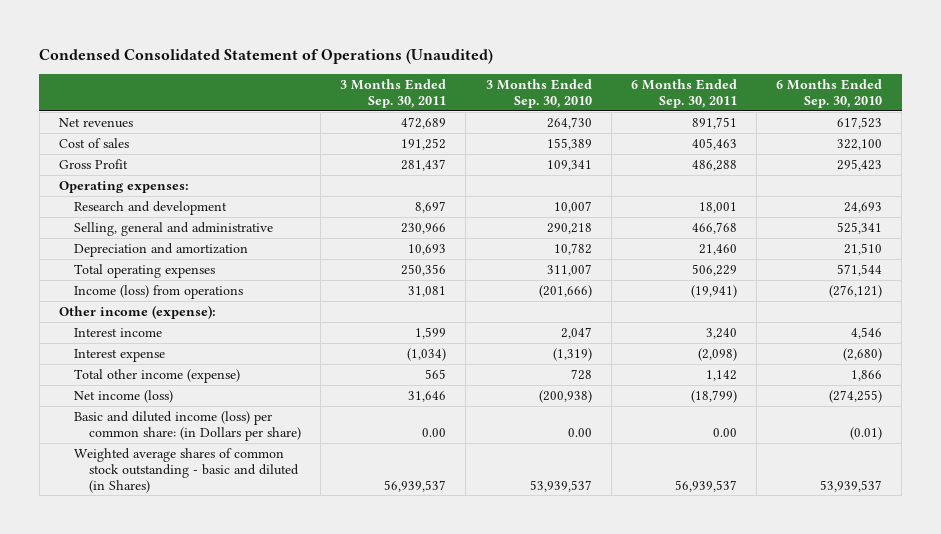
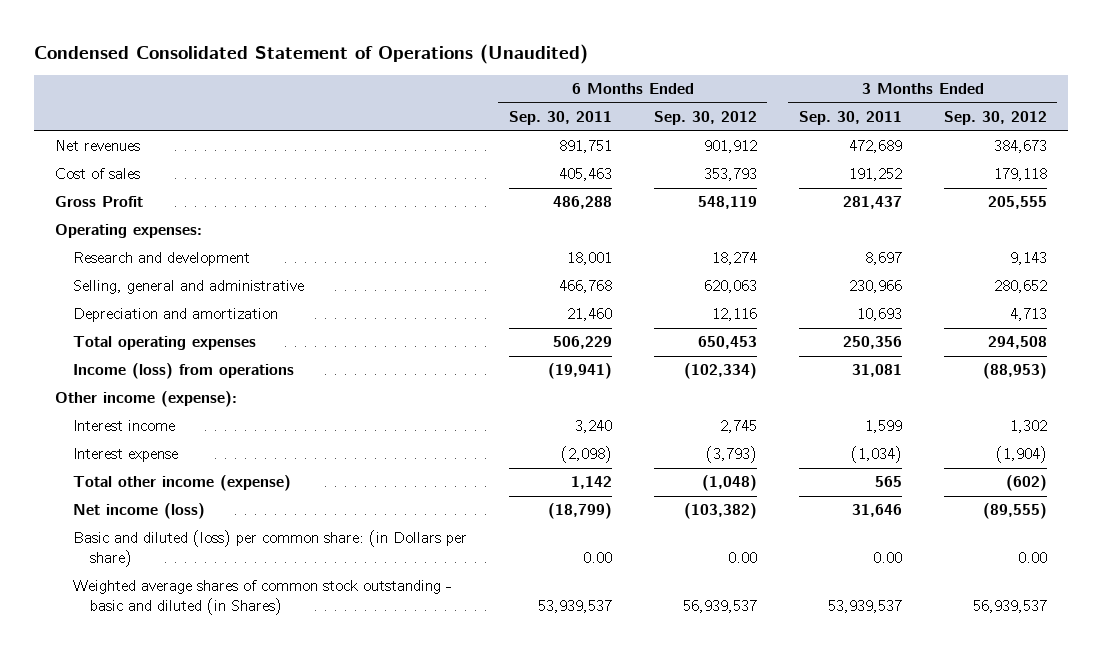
[485,79,592,108] 3 Months Ended Sep. 30, 2010 -> none
[776,79,883,108] 6 Months Ended Sep. 30, 2010 -> none
none -> [653,111,757,126] Sep. 30, 2012
none -> [943,111,1047,126] Sep. 30, 2012
[73,410,302,441] Basic and diluted income (loss) per common share: (in Dollars per share) -> [72,530,467,568] Basic and diluted (loss) per common share: (in Dollars per share)
[384,479,447,492] 56,939,537 -> [827,600,902,614] 53,939,537
[674,479,737,492] 56,939,537 -> [537,600,612,614] 53,939,537

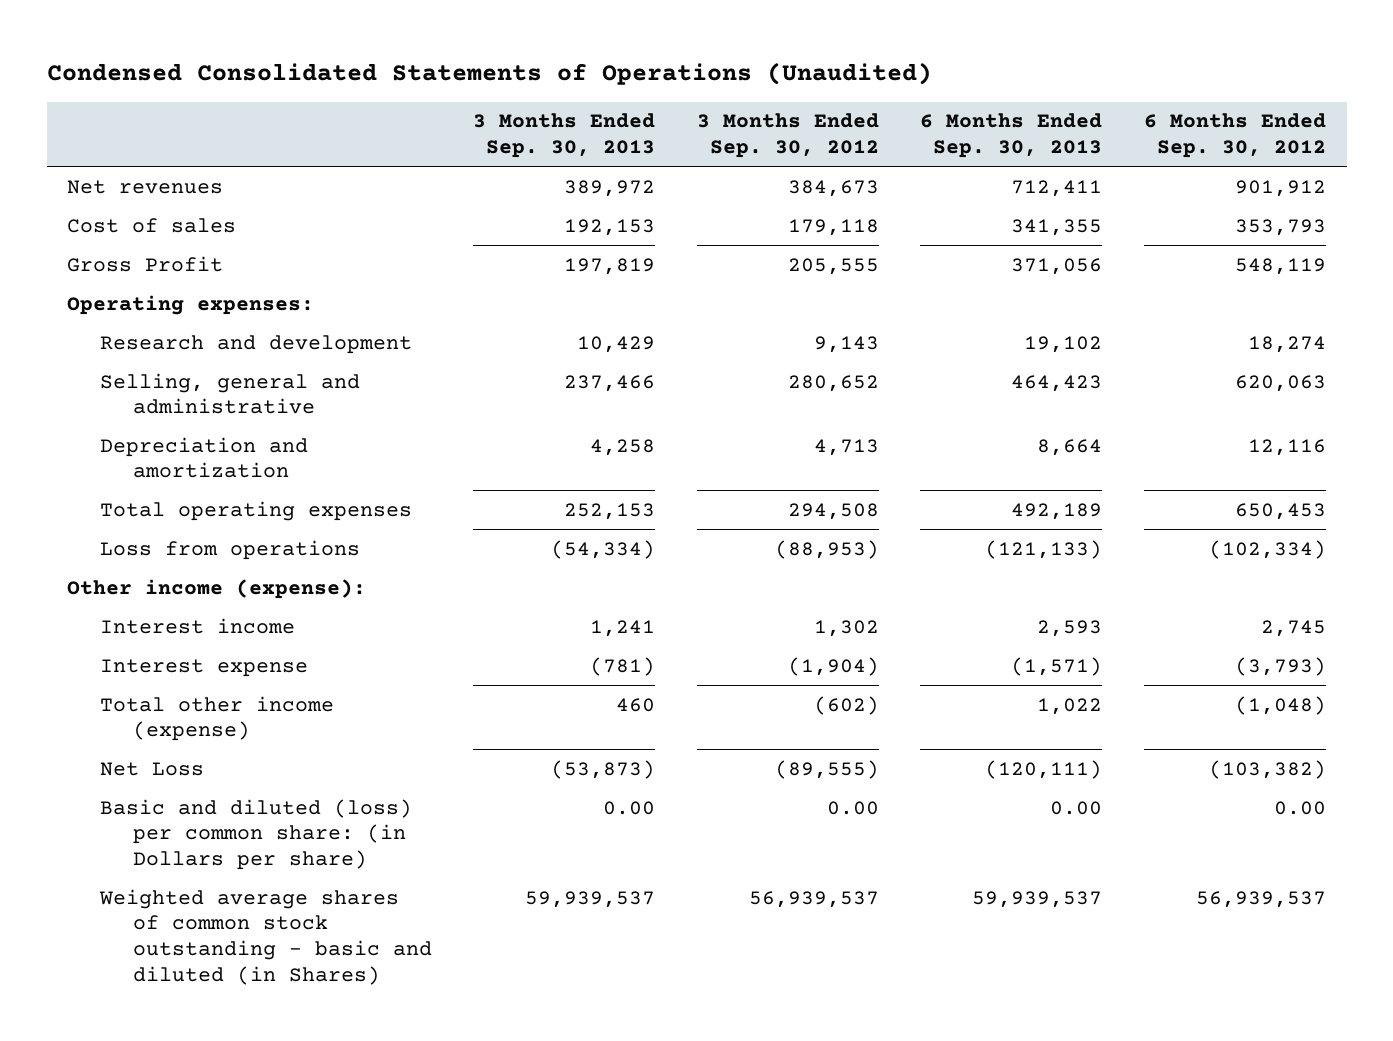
[34,43,589,64] Condensed Consolidated Statement of Operations (Unaudited) -> [46,62,932,86] Condensed Consolidated Statements of Operations (Unaudited)
[508,111,612,126] Sep. 30, 2011 -> none
[798,111,902,126] Sep. 30, 2011 -> none
none -> [473,113,656,159] 3 Months Ended Sep. 30, 2013
none -> [920,113,1103,159] 6 Months Ended Sep. 30, 2013
[72,363,294,380] Income (loss) from operations -> [100,539,361,560] Loss from operations
[72,503,205,520] Net income (loss) -> [100,761,205,776] Net Loss

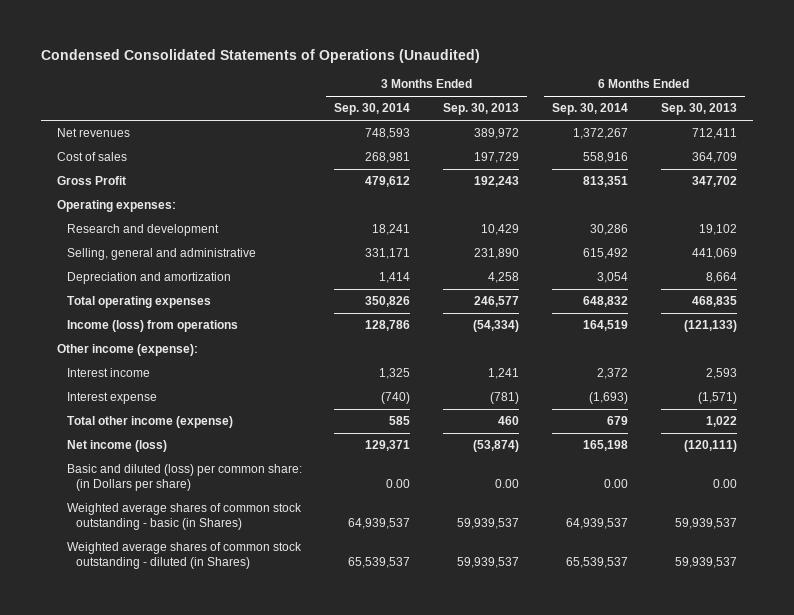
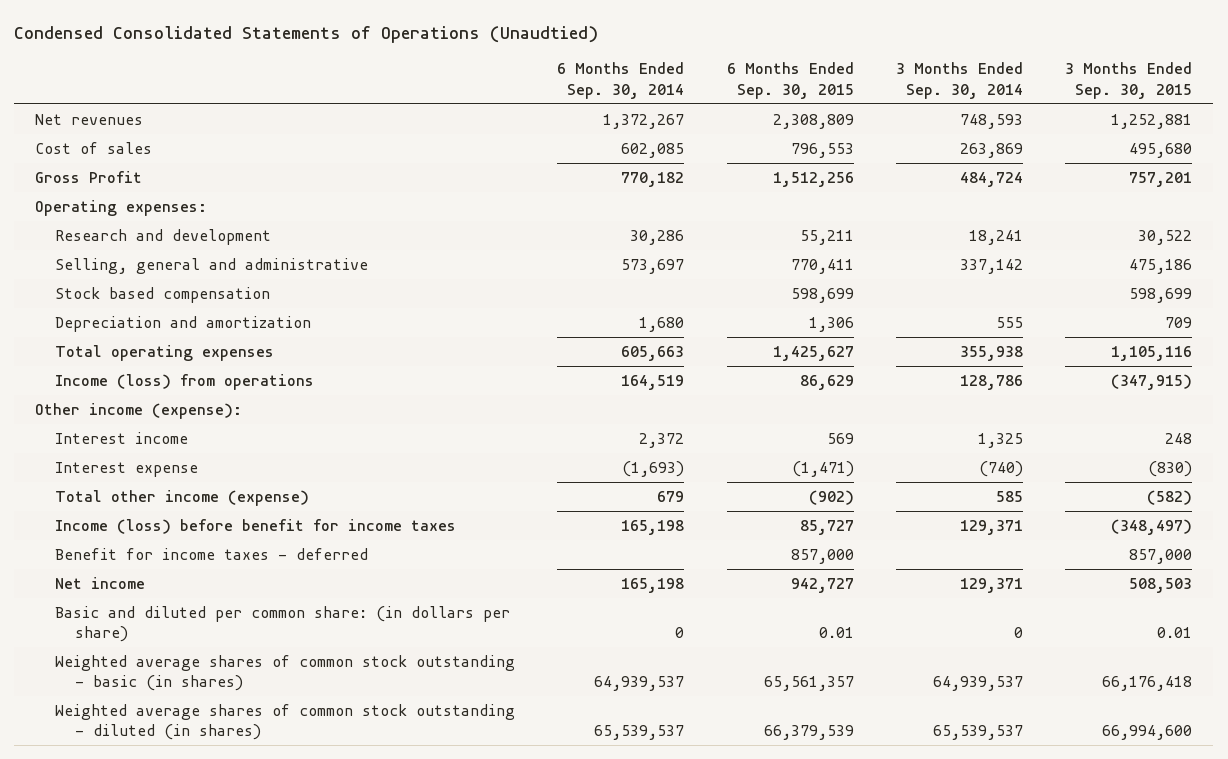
[40,48,480,63] Condensed Consolidated Statements of Operations (Unaudited) -> [14,25,599,43] Condensed Consolidated Statements of Operations (Unaudtied)
[443,103,520,116] Sep. 30, 2013 -> none
[660,103,737,116] Sep. 30, 2013 -> none
none -> [726,62,854,99] 6 Months Ended Sep. 30, 2015
none -> [1065,62,1193,99] 3 Months Ended Sep. 30, 2015
[365,152,411,164] 268,981 -> [959,142,1023,158] 263,869
[582,152,628,164] 558,916 -> [621,142,685,158] 602,085
[365,176,411,188] 479,612 -> [959,171,1023,187] 484,724
[582,176,628,188] 813,351 -> [621,171,685,187] 770,182
[365,248,411,260] 331,171 -> [959,258,1023,274] 337,142
[582,248,628,260] 615,492 -> [621,258,685,274] 573,697
none -> [54,286,270,303] Stock based compensation
[379,272,411,284] 1,414 -> [995,316,1023,328] 555
[596,272,628,284] 3,054 -> [639,316,685,332] 1,680
[365,296,411,308] 350,826 -> [959,345,1023,361] 355,938
[582,296,628,308] 648,832 -> [621,345,685,361] 605,663
none -> [54,518,456,534] Income (loss) before benefit for income taxes
none -> [54,547,368,560] Benefit for income taxes - deferred
[66,440,167,453] Net income (loss) -> [54,576,145,589] Net income
[66,464,302,491] Basic and diluted (loss) per common share: (in Dollars per share) -> [54,605,510,643] Basic and diluted per common share: (in dollars per share)
[386,478,411,488] 0.00 -> [1013,627,1023,639] 0
[603,478,628,488] 0.00 -> [675,627,685,639] 0
[66,503,302,530] Weighted average shares of common stock outstanding - basic (in Shares) -> [54,654,515,692] Weighted average shares of common stock outstanding - basic (in shares)
[66,542,302,569] Weighted average shares of common stock outstanding - diluted (in Shares) -> [54,703,515,741] Weighted average shares of common stock outstanding - diluted (in shares)

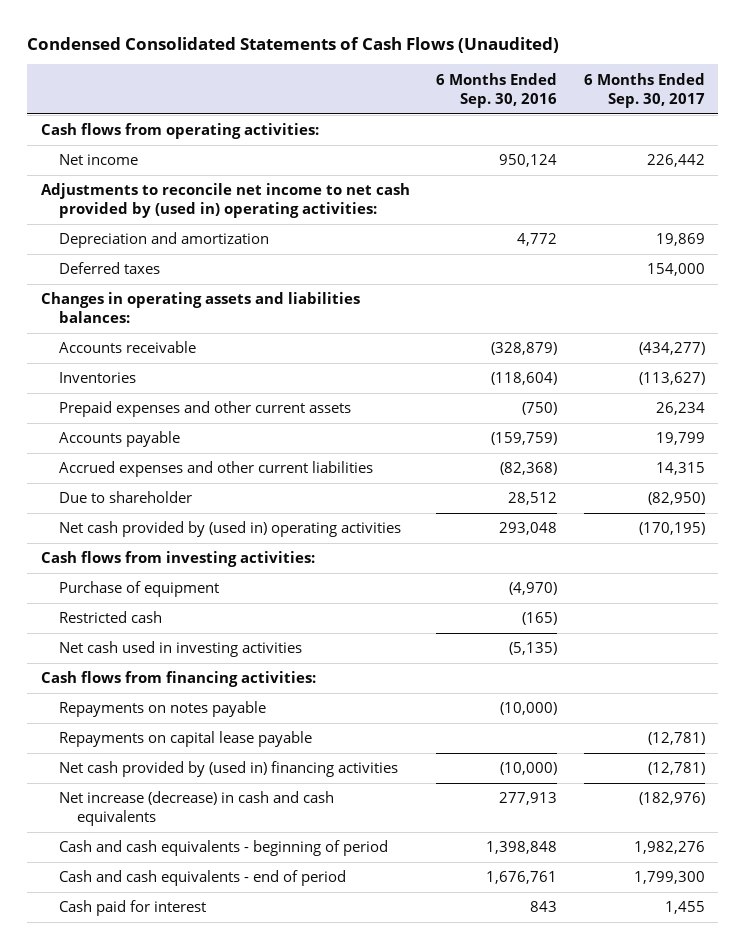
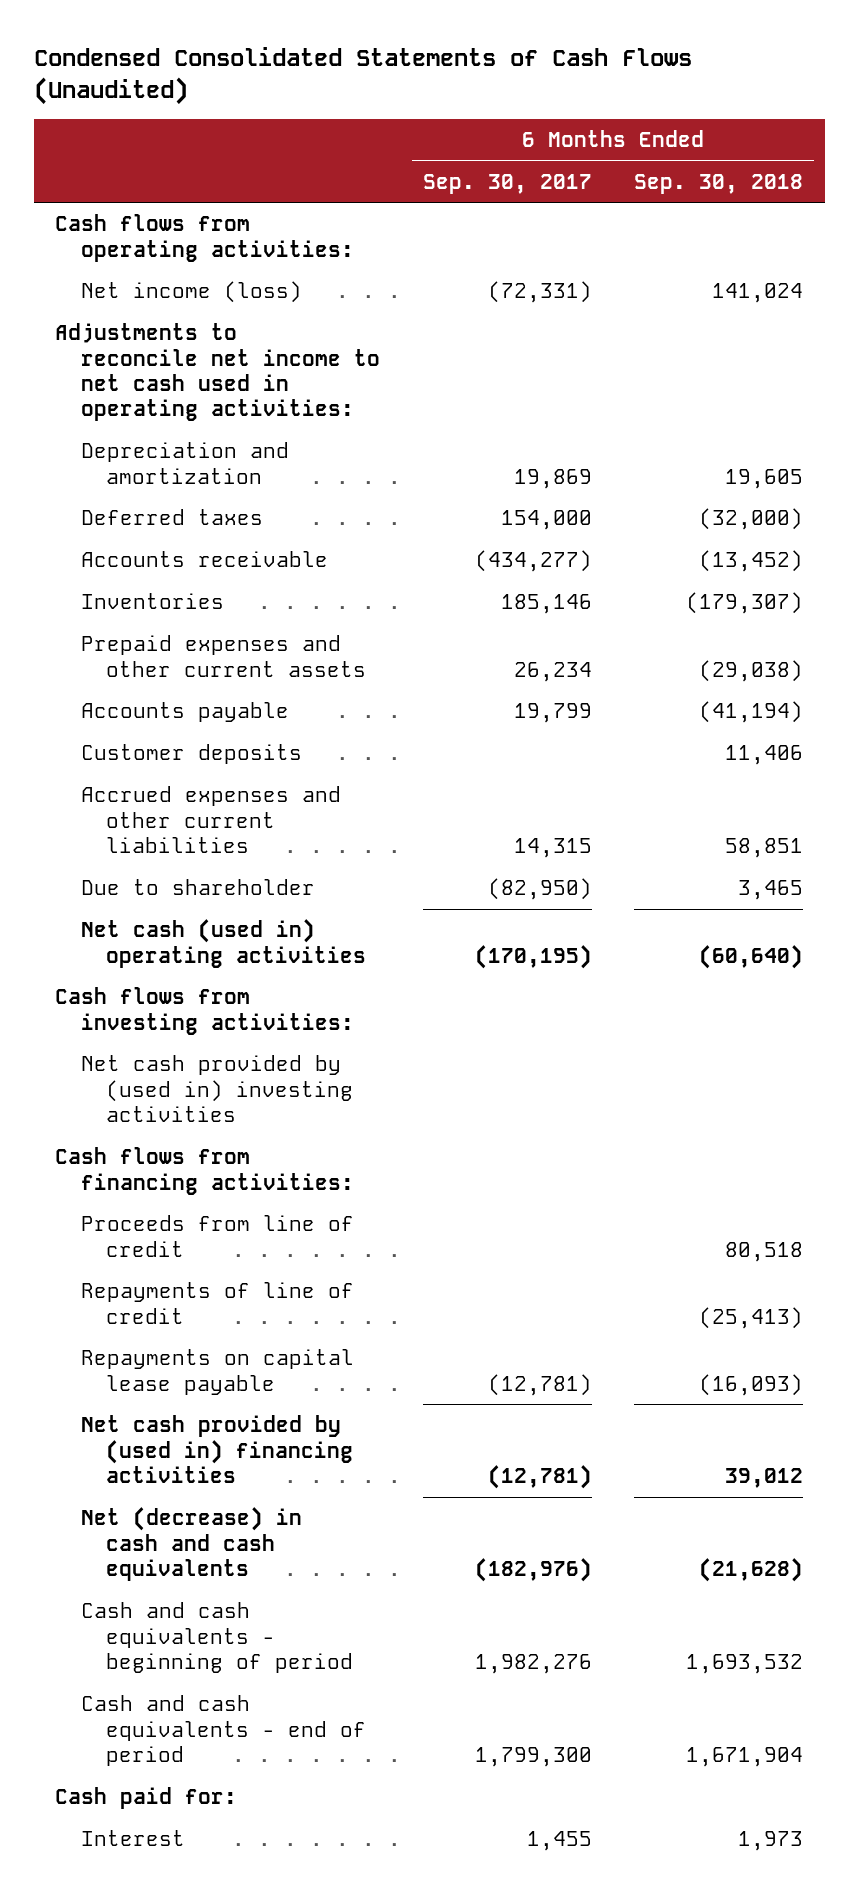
[436,72,558,108] 6 Months Ended Sep. 30, 2016 -> none
none -> [634,173,804,194] Sep. 30, 2018
[58,154,138,166] Net income -> [80,281,302,304] Net income (loss)
[647,154,706,168] 226,442 -> [487,281,592,304] (72,331)
[40,183,410,219] Adjustments to reconcile net income to net cash provided by (used in) operating activities: -> [55,323,380,422] Adjustments to reconcile net income to net cash used in operating activities:
[40,292,360,324] Changes in operating assets and liabilities balances: -> none
[639,372,706,386] (113,627) -> [500,594,592,615] 185,146
none -> [80,744,302,765] Customer deposits
[58,521,401,538] Net cash provided by (used in) operating activities -> [80,919,367,968] Net cash (used in) operating activities
[58,581,219,598] Purchase of equipment -> none
[58,611,162,624] Restricted cash -> none
[58,641,302,658] Net cash used in investing activities -> [80,1055,354,1122] Net cash provided by (used in) investing activities
[58,701,266,718] Repayments on notes payable -> none
none -> [80,1215,354,1257] Proceeds from line of credit
none -> [80,1282,354,1324] Repayments of line of credit
[58,791,334,827] Net increase (decrease) in cash and cash equivalents -> [80,1507,302,1581] Net (decrease) in cash and cash equivalents
none -> [55,1787,238,1810] Cash paid for:
[58,900,206,917] Cash paid for interest -> [80,1830,185,1847] Interest

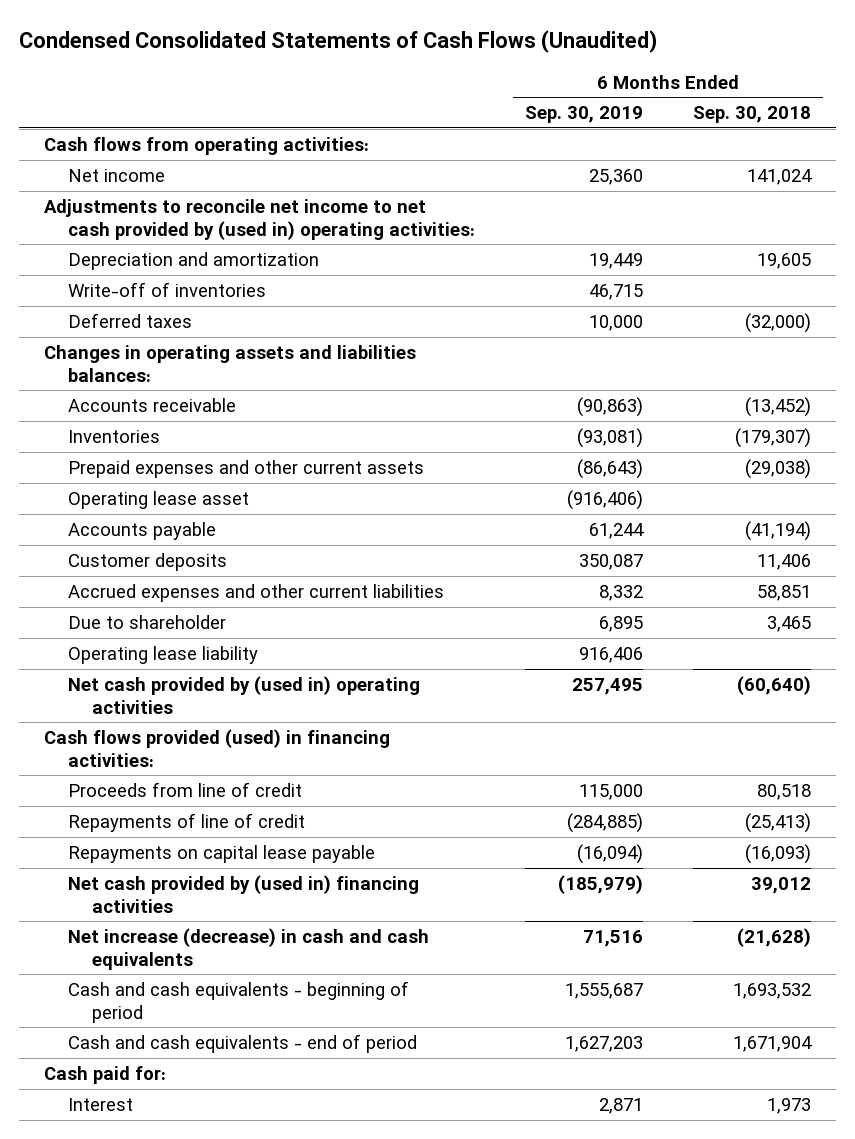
[422,173,592,194] Sep. 30, 2017 -> none
none -> [525,106,644,124] Sep. 30, 2019
[80,281,302,304] Net income (loss) -> [68,168,166,182] Net income
[55,323,380,422] Adjustments to reconcile net income to net cash used in operating activities: -> [44,198,476,240] Adjustments to reconcile net income to net cash provided by (used in) operating activities:
none -> [68,281,267,297] Write-off of inventories
none -> [44,344,417,382] Changes in operating assets and liabilities balances:
none -> [68,490,250,509] Operating lease asset
[80,1055,354,1122] Net cash provided by (used in) investing activities -> none
[55,1147,354,1195] Cash flows from financing activities: -> none
none -> [68,645,259,664] Operating lease liability
[80,919,367,968] Net cash (used in) operating activities -> [68,675,421,714] Net cash provided by (used in) operating activities
[55,987,354,1035] Cash flows from investing activities: -> [44,728,391,767] Cash flows provided (used) in financing activities:
[80,1507,302,1581] Net (decrease) in cash and cash equivalents -> [68,927,430,970] Net increase (decrease) in cash and cash equivalents

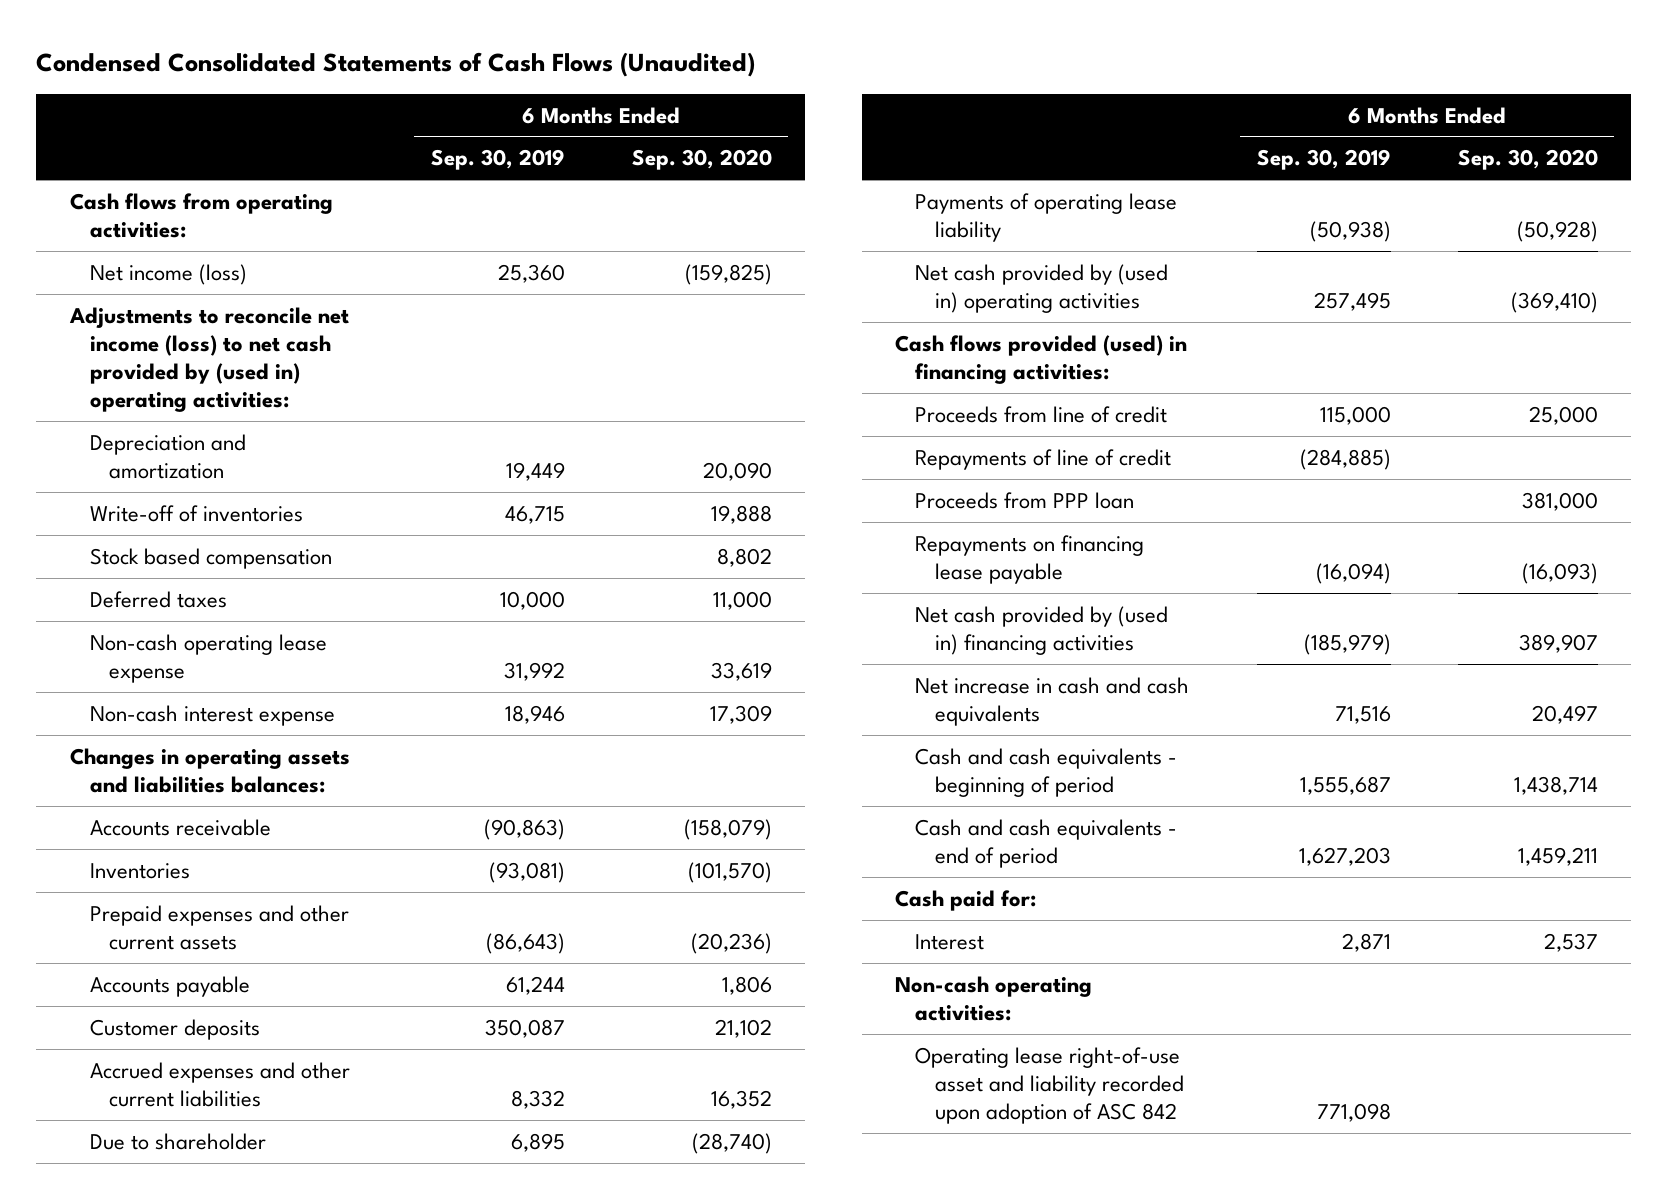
[693,106,812,124] Sep. 30, 2018 -> none
none -> [631,149,772,171] Sep. 30, 2020
[68,168,166,182] Net income -> [89,263,247,285] Net income (loss)
[44,198,476,240] Adjustments to reconcile net income to net cash provided by (used in) operating activities: -> [68,306,349,413] Adjustments to reconcile net income (loss) to net cash provided by (used in) operating activities:
none -> [89,547,332,569] Stock based compensation
none -> [89,633,327,683] Non-cash operating lease expense
none -> [89,704,335,726] Non-cash interest expense
[68,490,250,509] Operating lease asset -> none
[68,645,259,664] Operating lease liability -> [915,192,1178,242] Payments of operating lease liability
[579,646,644,663] 916,406 -> [1309,220,1391,242] (50,938)
none -> [915,491,1135,509] Proceeds from PPP loan
[68,844,376,863] Repayments on capital lease payable -> [915,534,1145,584] Repayments on financing lease payable
[68,927,430,970] Net increase (decrease) in cash and cash equivalents -> [915,676,1190,726] Net increase in cash and cash equivalents
none -> [895,975,1093,1021] Non-cash operating activities:
none -> [915,1046,1185,1125] Operating lease right-of-use asset and liability recorded upon adoption of ASC 842

